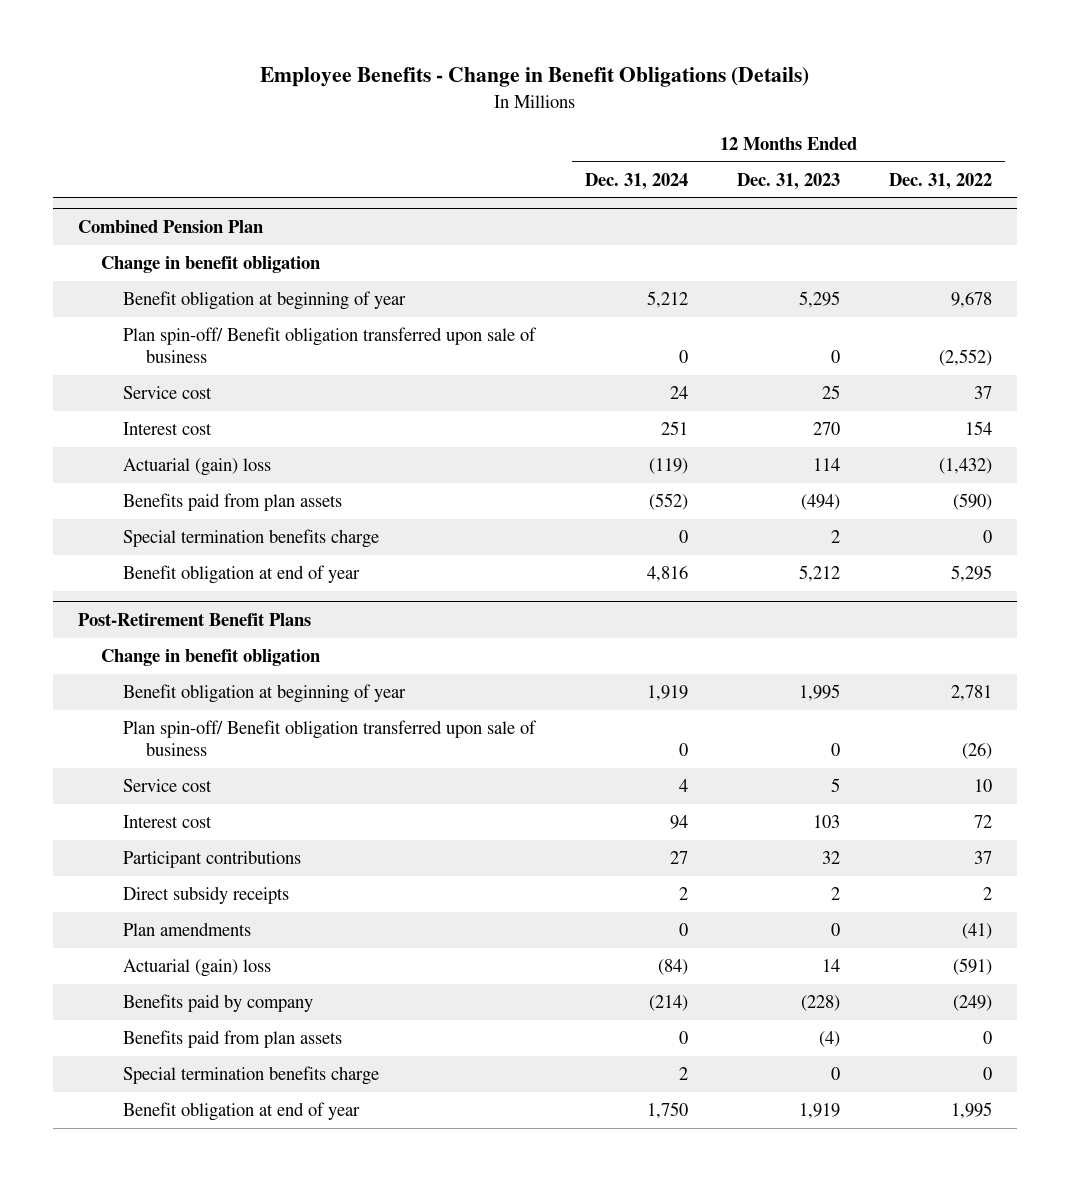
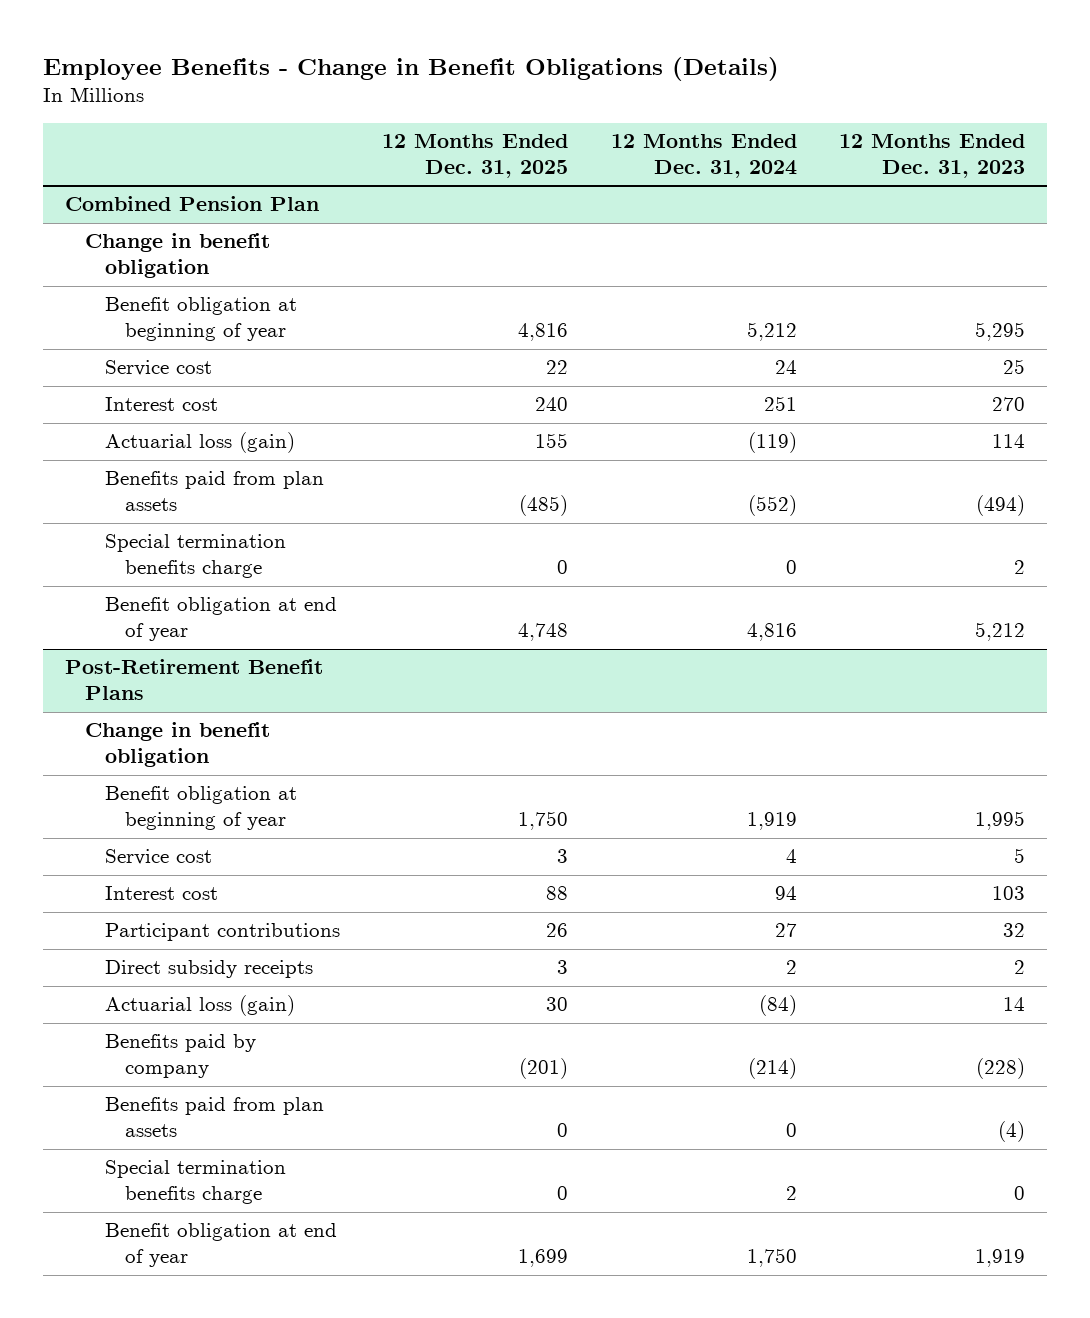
[889,172,993,190] Dec. 31, 2022 -> none
none -> [382,134,569,178] 12 Months Ended Dec. 31, 2025
[123,326,538,363] Plan spin-off/ Benefit obligation transferred upon sale of business -> none
[123,457,272,476] Actuarial (gain) loss -> [104,432,295,454] Actuarial loss (gain)
[123,719,538,756] Plan spin-off/ Benefit obligation transferred upon sale of business -> none
[123,921,252,936] Plan amendments -> none
[123,958,272,977] Actuarial (gain) loss -> [104,995,295,1017] Actuarial loss (gain)

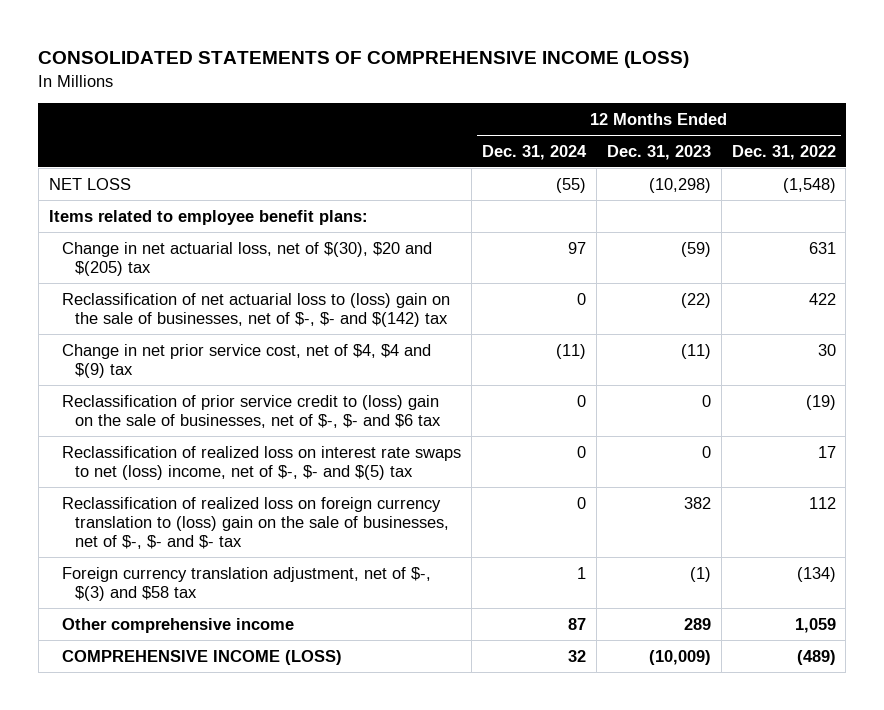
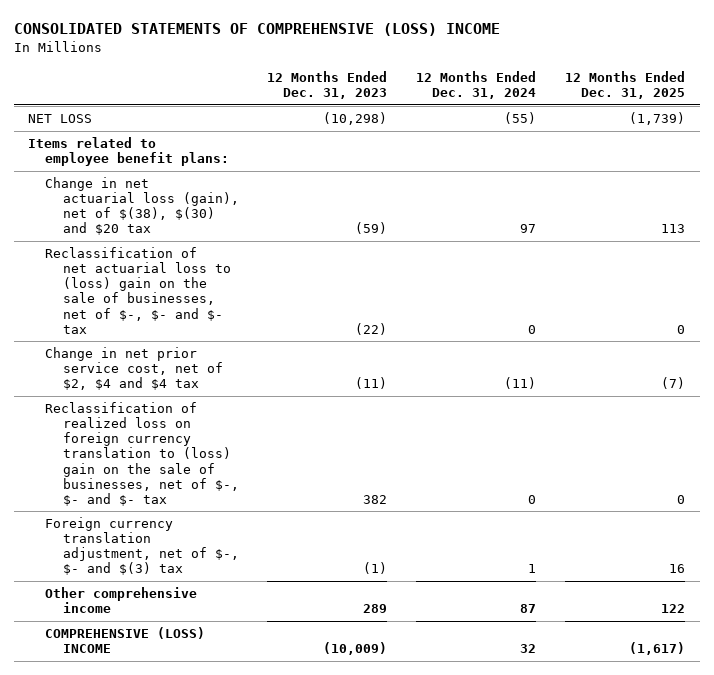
[38,51,690,69] CONSOLIDATED STATEMENTS OF COMPREHENSIVE INCOME (LOSS) -> [13,23,500,37] CONSOLIDATED STATEMENTS OF COMPREHENSIVE (LOSS) INCOME
[731,144,836,160] Dec. 31, 2022 -> none
none -> [565,71,686,100] 12 Months Ended Dec. 31, 2025
[62,394,442,428] Reclassification of prior service credit to (loss) gain on the sale of businesses, net of $-, $- and $6 tax -> none
[62,445,462,480] Reclassification of realized loss on interest rate swaps to net (loss) income, net of $-, $- and $(5) tax -> none
[62,241,433,276] Change in net actuarial loss, net of $(30), $20 and $(205) tax -> [45,177,239,236] Change in net actuarial loss (gain), net of $(38), $(30) and $20 tax
[62,292,451,327] Reclassification of net actuarial loss to (loss) gain on the sale of businesses, net of $-, $- and $(142) tax -> [45,247,231,334] Reclassification of net actuarial loss to (loss) gain on the sale of businesses, net of $-, $- and $- tax
[62,343,432,378] Change in net prior service cost, net of $4, $4 and $(9) tax -> [45,347,223,391] Change in net prior service cost, net of $2, $4 and $4 tax
[62,566,432,601] Foreign currency translation adjustment, net of $-, $(3) and $58 tax -> [45,517,239,576] Foreign currency translation adjustment, net of $-, $- and $(3) tax
[62,649,343,665] COMPREHENSIVE INCOME (LOSS) -> [45,627,206,654] COMPREHENSIVE (LOSS) INCOME

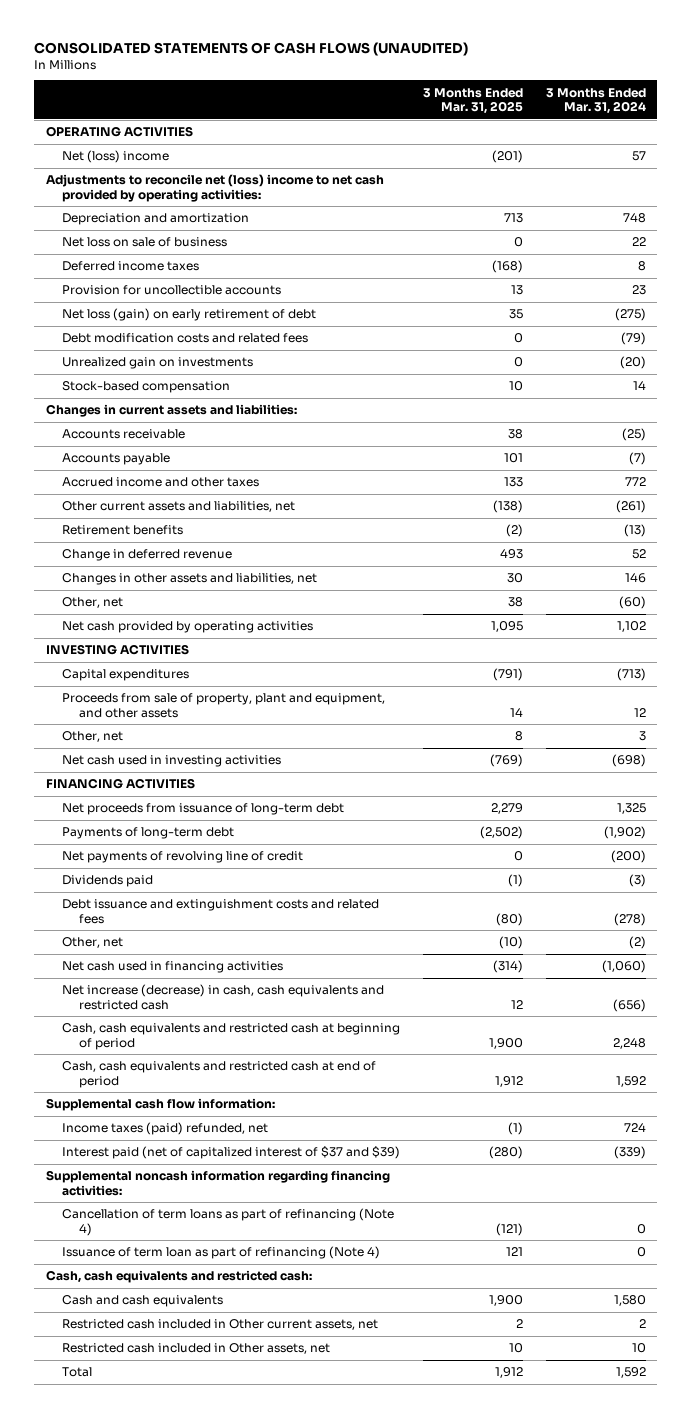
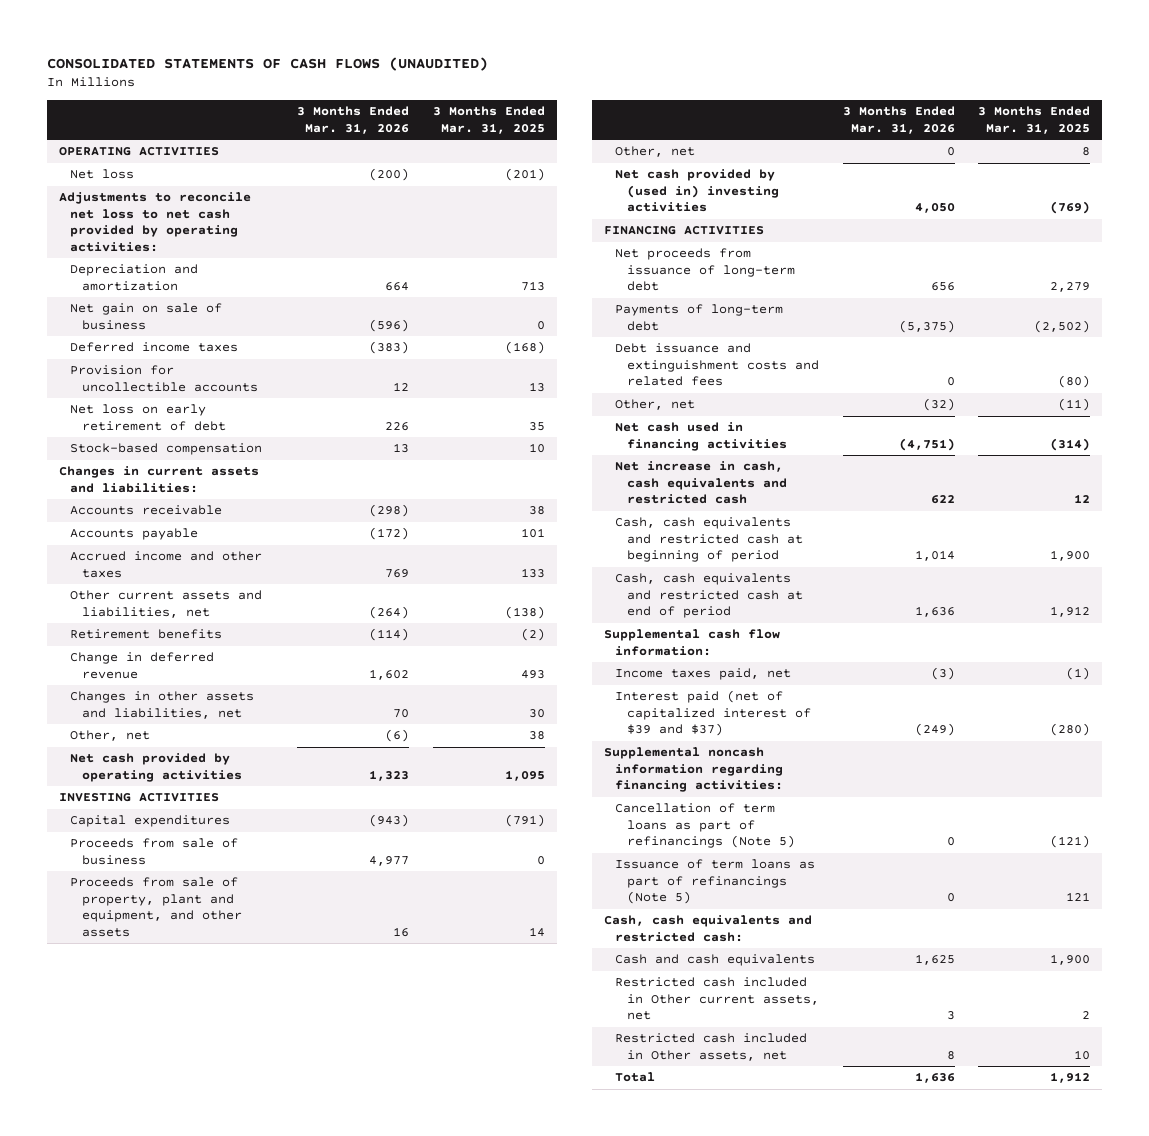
[545,87,646,115] 3 Months Ended Mar. 31, 2024 -> none
none -> [297,106,410,134] 3 Months Ended Mar. 31, 2026
[62,150,170,164] Net (loss) income -> [70,169,135,180] Net loss
[45,174,384,202] Adjustments to reconcile net (loss) income to net cash provided by operating activities: -> [58,192,251,252] Adjustments to reconcile net loss to net cash provided by operating activities:
[62,237,228,248] Net loss on sale of business -> [70,303,223,330] Net gain on sale of business
[62,333,309,344] Debt modification costs and related fees -> none
[62,357,254,370] Unrealized gain on investments -> none
[62,308,317,322] Net loss (gain) on early retirement of debt -> [70,404,226,431] Net loss on early retirement of debt
none -> [70,838,239,865] Proceeds from sale of business
[62,755,282,768] Net cash used in investing activities -> [615,169,779,213] Net cash provided by (used in) investing activities
[62,851,304,864] Net payments of revolving line of credit -> none
[62,875,154,888] Dividends paid -> none
[499,936,524,950] (10) -> [1058,398,1091,412] (11)
[62,984,385,1010] Net increase (decrease) in cash, cash equivalents and restricted cash -> [615,461,787,505] Net increase in cash, cash equivalents and restricted cash
[62,1122,269,1136] Income taxes (paid) refunded, net -> [615,668,792,681] Income taxes paid, net
[62,1146,401,1160] Interest paid (net of capitalized interest of $37 and $39) -> [615,690,811,737] Interest paid (net of capitalized interest of $39 and $37)
[62,1208,395,1236] Cancellation of term loans as part of refinancing (Note 4) -> [615,803,795,849] Cancellation of term loans as part of refinancings (Note 5)
[62,1246,381,1260] Issuance of term loan as part of refinancing (Note 4) -> [615,859,816,905] Issuance of term loans as part of refinancings (Note 5)

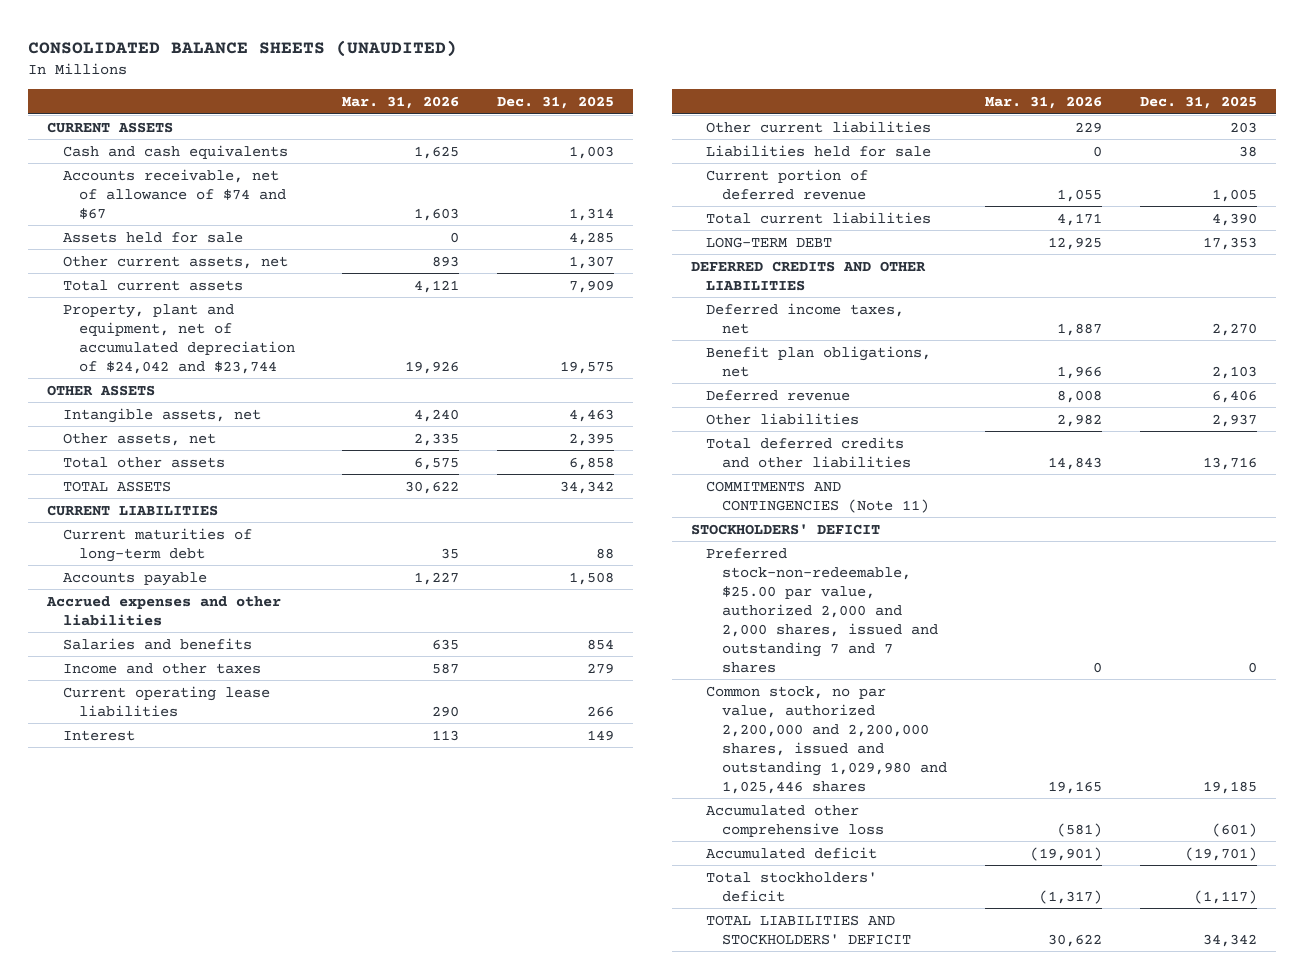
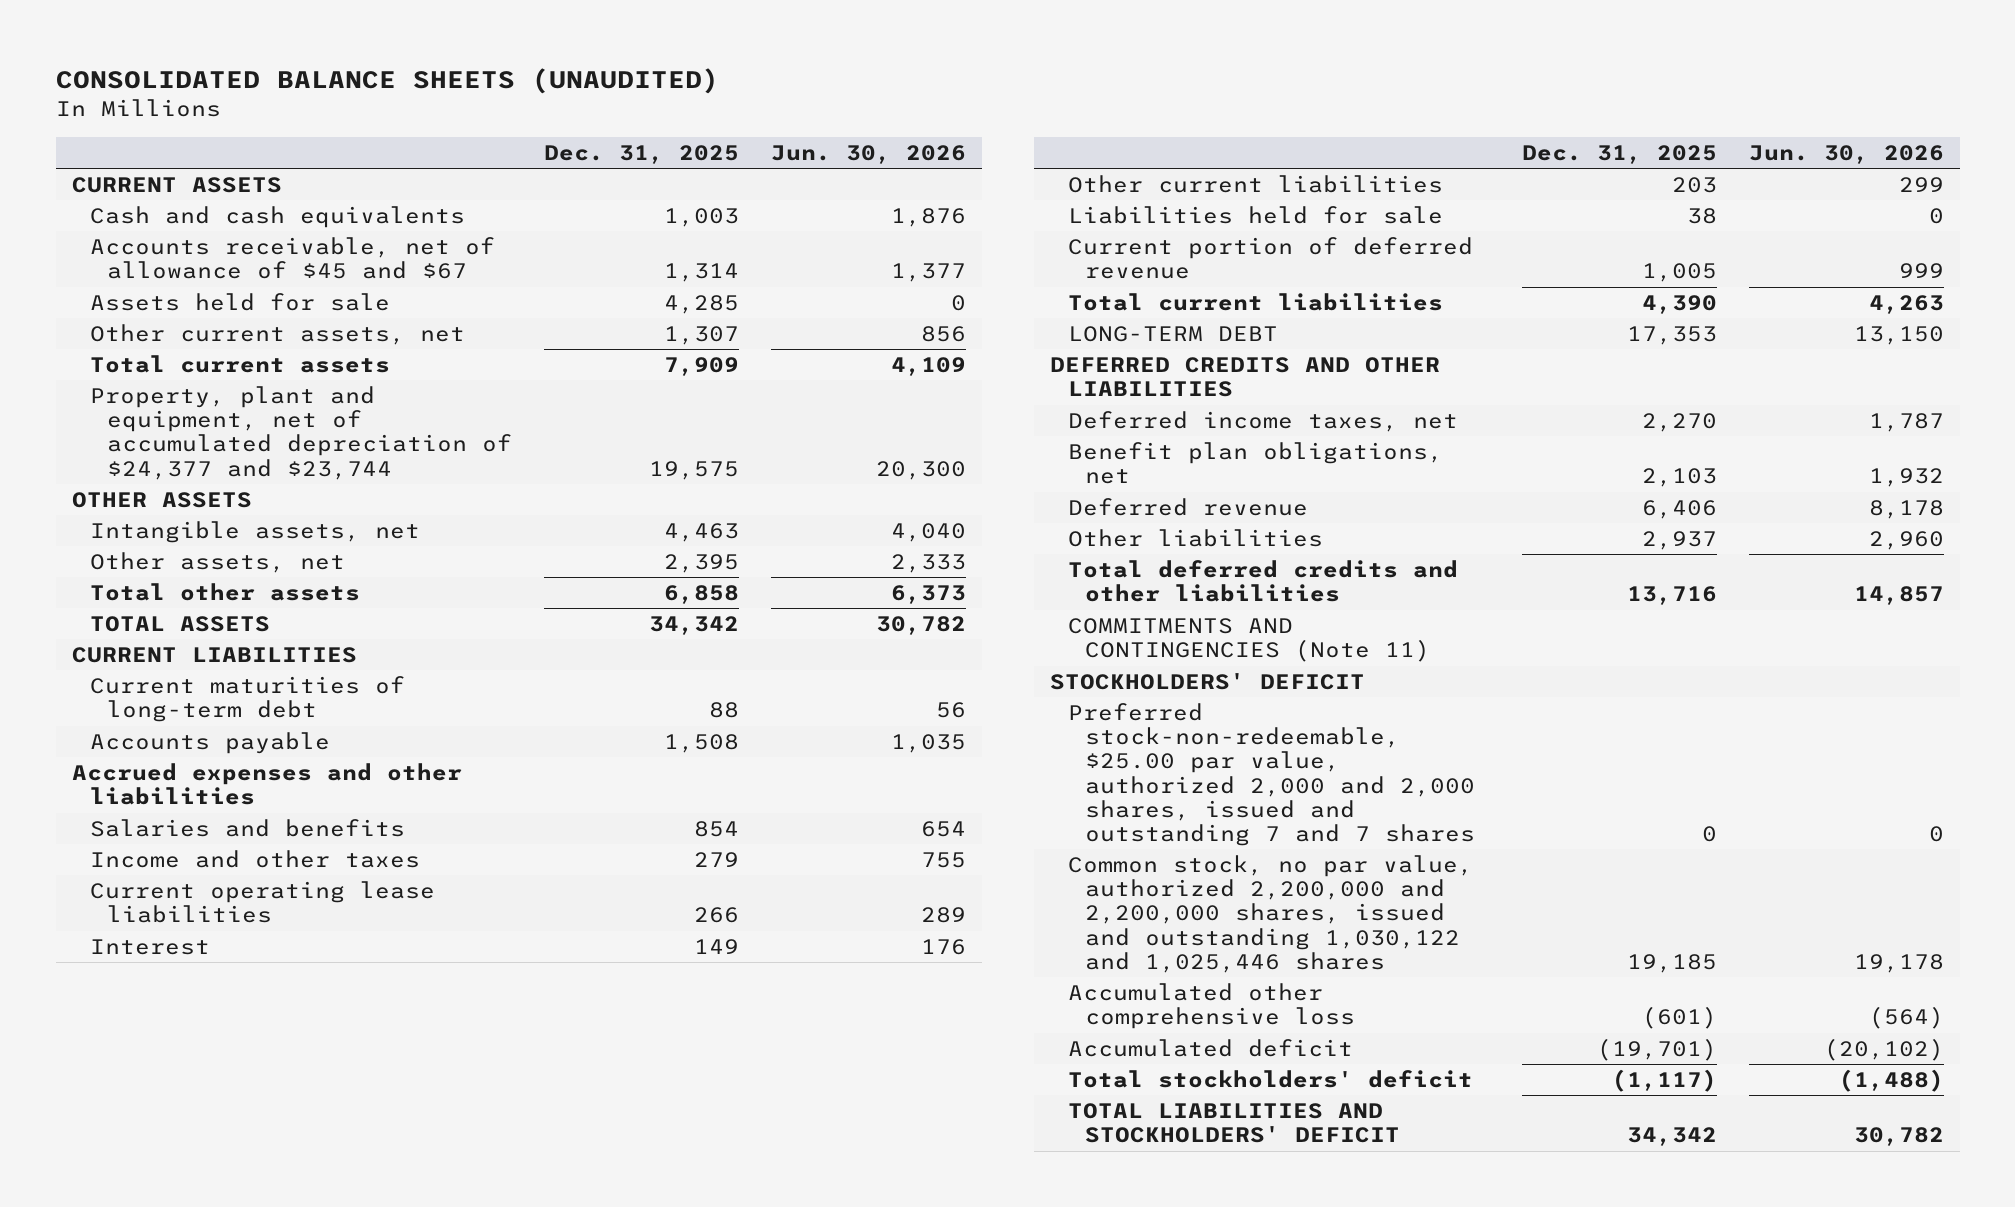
[342,96,460,110] Mar. 31, 2026 -> none
none -> [770,145,966,165] Jun. 30, 2026
[63,168,287,219] Accounts receivable, net of allowance of $74 and $67 -> [89,236,495,280] Accounts receivable, net of allowance of $45 and $67
[63,303,296,374] Property, plant and equipment, net of accumulated depreciation of $24,042 and $23,744 -> [89,385,513,480] Property, plant and equipment, net of accumulated depreciation of $24,377 and $23,744
[706,685,948,794] Common stock, no par value, authorized 2,200,000 and 2,200,000 shares, issued and outstanding 1,029,980 and 1,025,446 shares -> [1067,854,1473,973] Common stock, no par value, authorized 2,200,000 and 2,200,000 shares, issued and outstanding 1,030,122 and 1,025,446 shares

